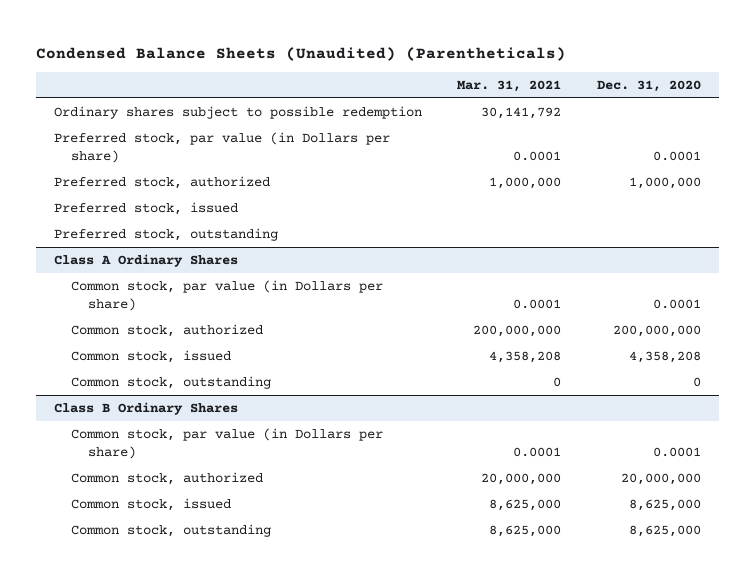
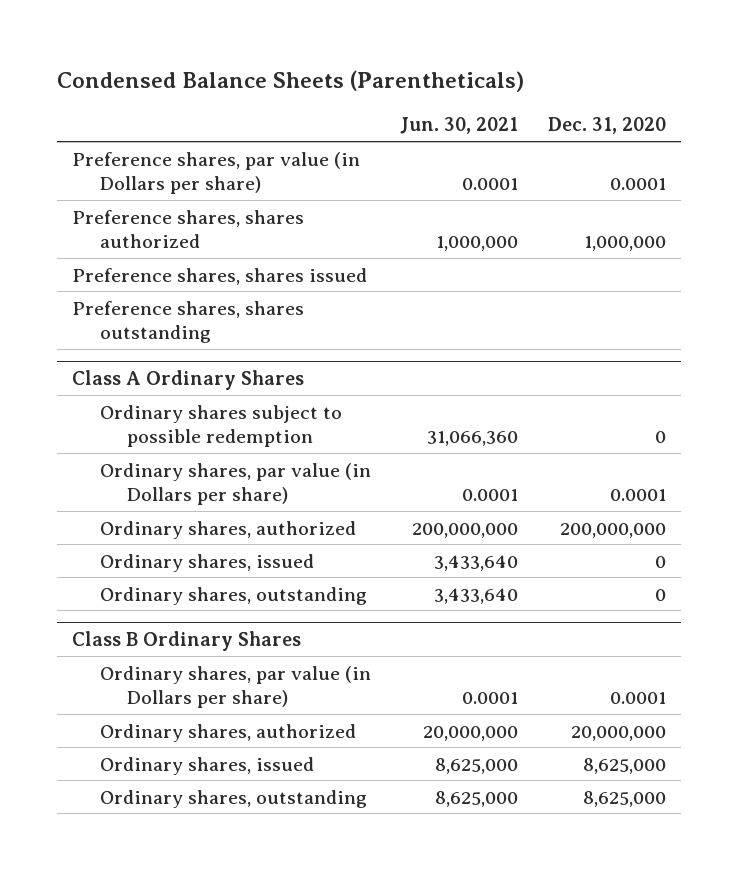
[35,46,566,61] Condensed Balance Sheets (Unaudited) (Parentheticals) -> [57,70,525,93] Condensed Balance Sheets (Parentheticals)
[457,79,562,92] Mar. 31, 2021 -> none
none -> [400,117,519,135] Jun. 30, 2021
[53,106,422,120] Ordinary shares subject to possible redemption -> none
[53,132,390,163] Preferred stock, par value (in Dollars per share) -> [72,151,361,195] Preference shares, par value (in Dollars per share)
[53,176,270,190] Preferred stock, authorized -> [72,209,305,249] Preference shares, shares authorized
[53,202,238,216] Preferred stock, issued -> [72,267,368,285] Preference shares, shares issued
[53,228,278,242] Preferred stock, outstanding -> [72,300,305,344] Preference shares, shares outstanding
none -> [99,404,342,448] Ordinary shares subject to possible redemption
[70,280,383,311] Common stock, par value (in Dollars per share) -> [99,462,371,506] Ordinary shares, par value (in Dollars per share)
[70,324,263,338] Common stock, authorized -> [99,520,356,539] Ordinary shares, authorized
[70,350,231,364] Common stock, issued -> [99,553,314,572] Ordinary shares, issued
[628,351,701,364] 4,358,208 -> [654,555,666,568] 0
[70,376,271,390] Common stock, outstanding -> [99,586,367,605] Ordinary shares, outstanding
[70,428,383,459] Common stock, par value (in Dollars per share) -> [99,665,371,709] Ordinary shares, par value (in Dollars per share)
[70,472,263,486] Common stock, authorized -> [99,723,356,742] Ordinary shares, authorized
[70,498,231,512] Common stock, issued -> [99,756,314,775] Ordinary shares, issued
[70,524,271,538] Common stock, outstanding -> [99,789,367,808] Ordinary shares, outstanding

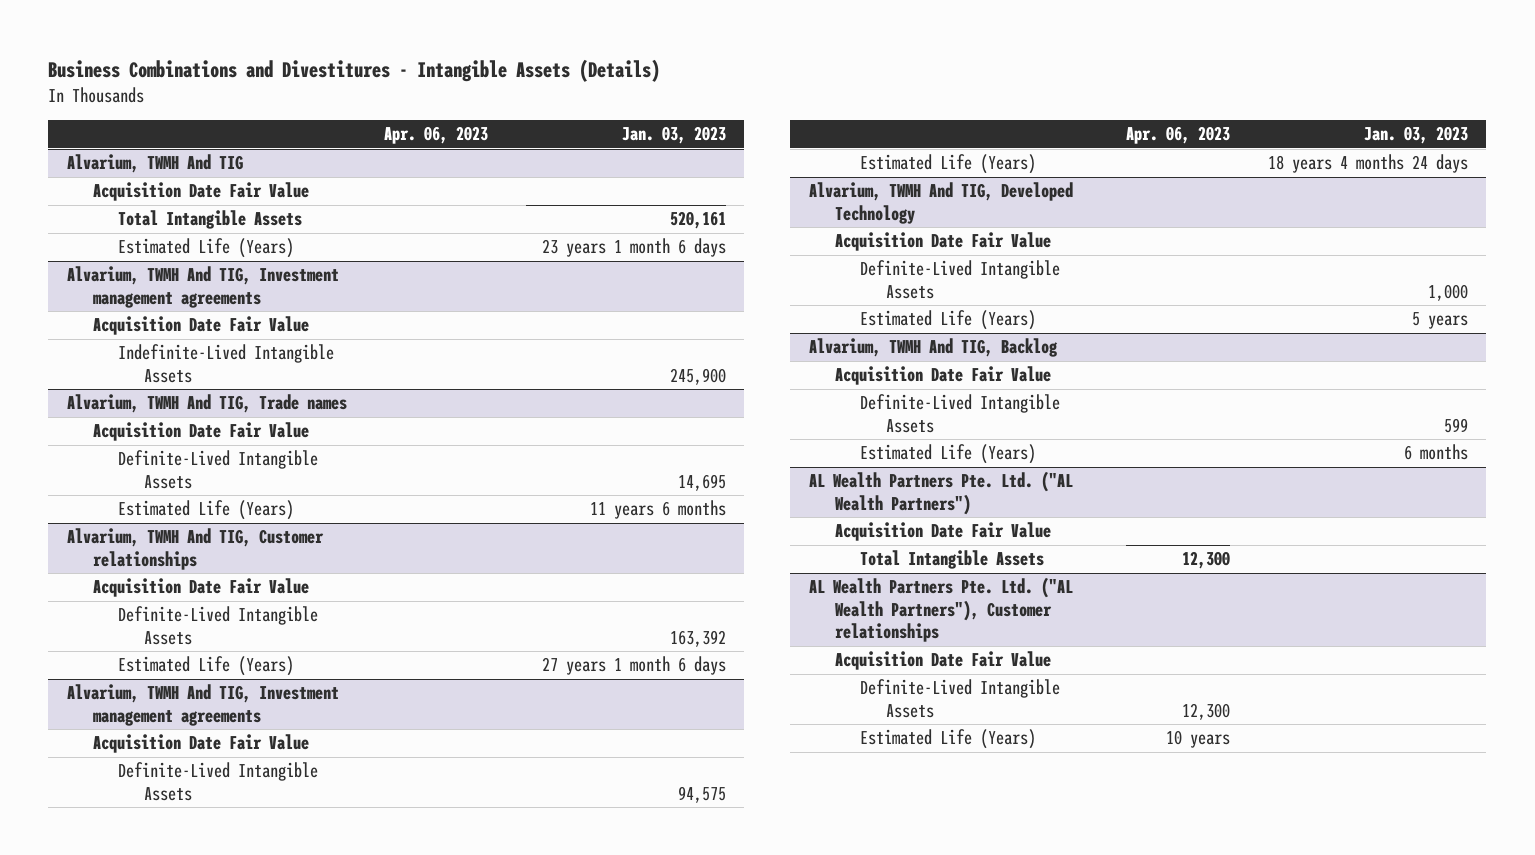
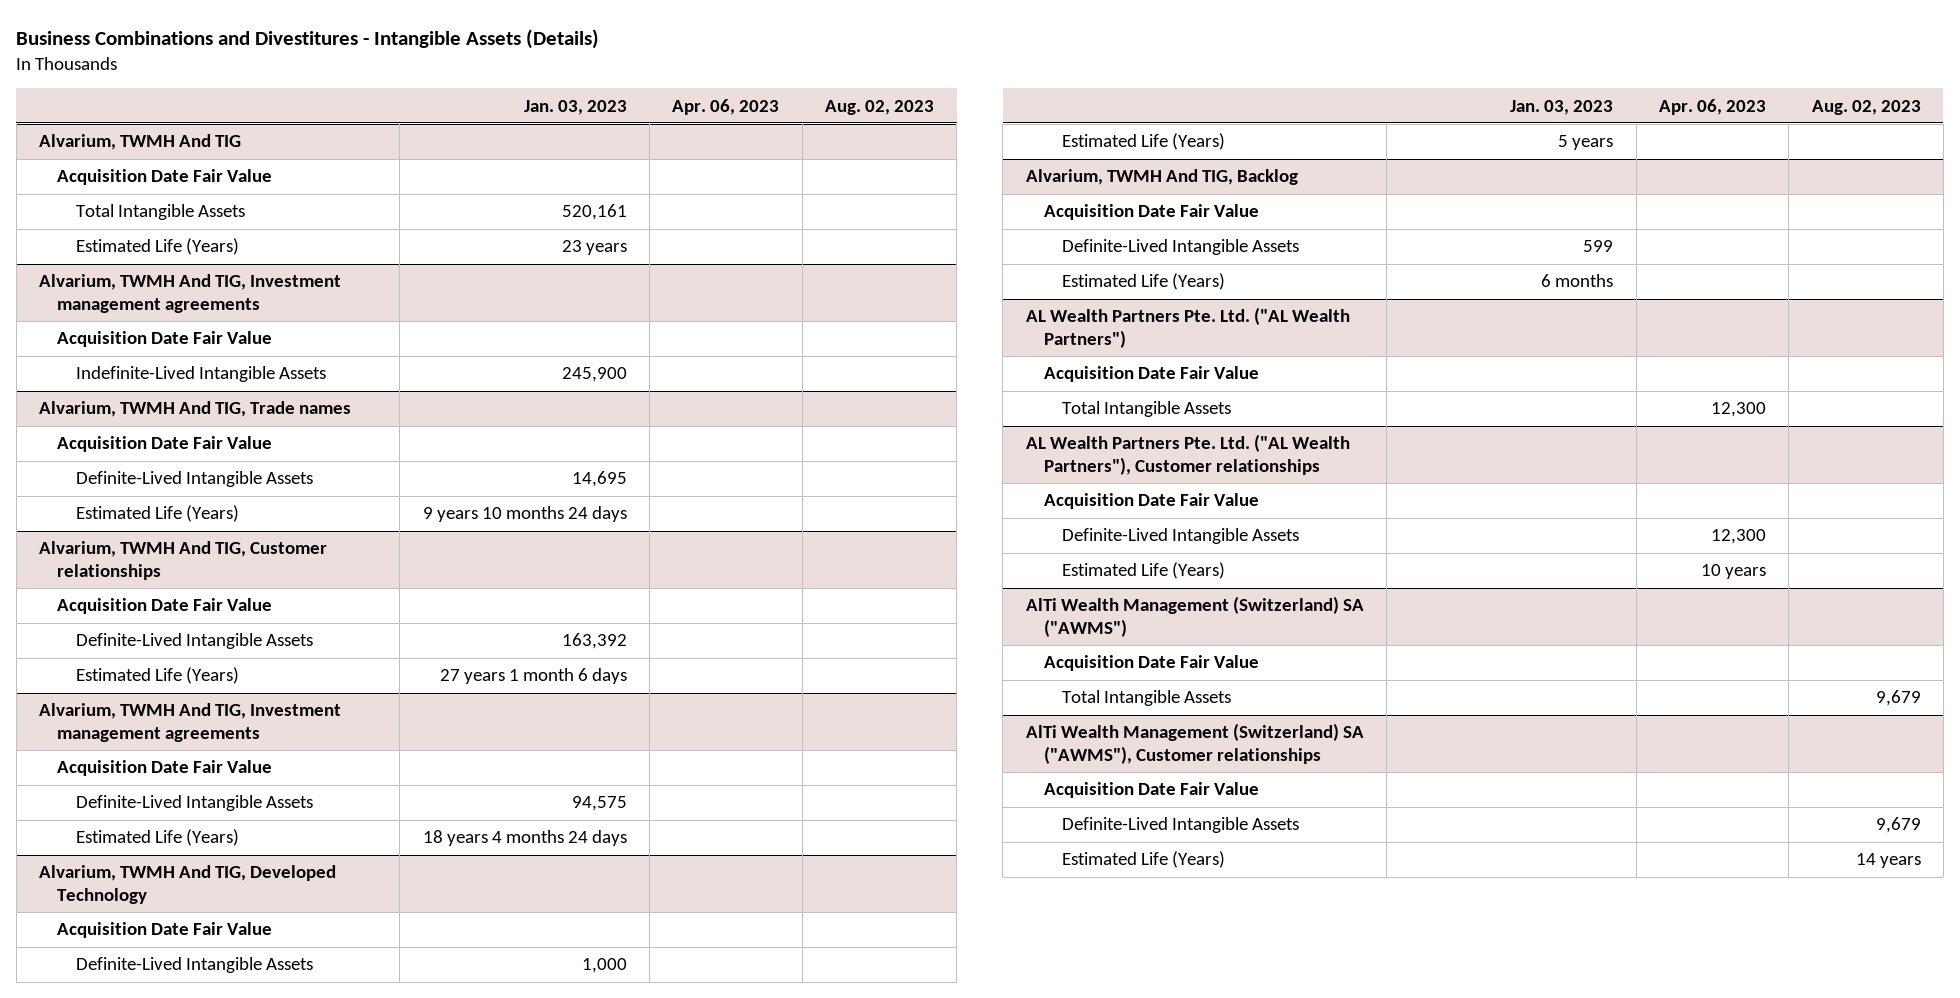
none -> [825,99,935,115] Aug. 02, 2023
[541,238,726,258] 23 years 1 month 6 days -> [561,240,627,256] 23 years
[589,500,726,520] 11 years 6 months -> [422,506,627,523] 9 years 10 months 24 days
none -> [1025,596,1364,637] AlTi Wealth Management (Switzerland) SA ("AWMS")
none -> [1044,655,1260,672] Acquisition Date Fair Value
none -> [1062,690,1232,707] Total Intangible Assets
none -> [1025,723,1364,764] AlTi Wealth Management (Switzerland) SA ("AWMS"), Customer relationships
none -> [1044,782,1260,799] Acquisition Date Fair Value
none -> [1062,817,1300,834] Definite-Lived Intangible Assets
none -> [1062,851,1226,869] Estimated Life (Years)

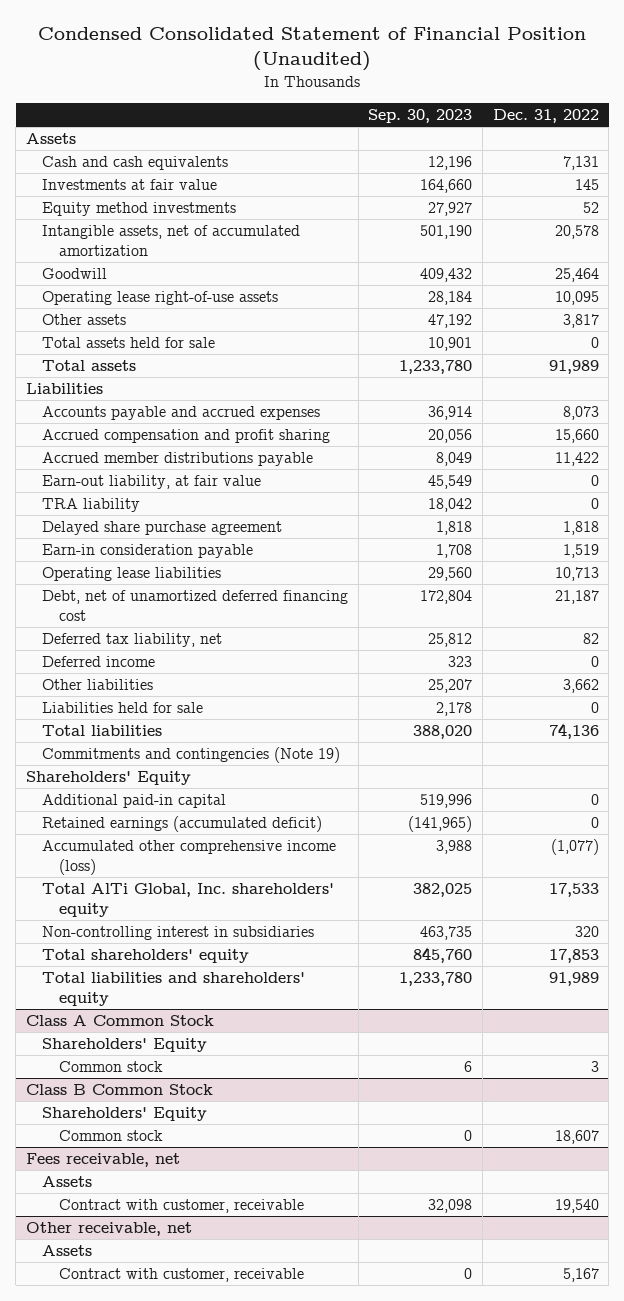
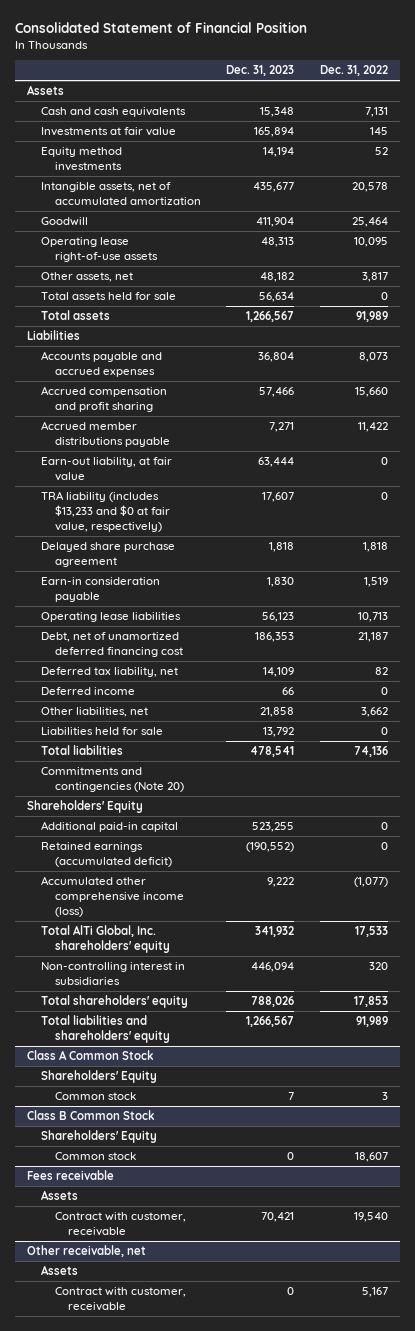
[38,27,587,72] Condensed Consolidated Statement of Financial Position (Unaudited) -> [14,21,307,33] Consolidated Statement of Financial Position
[368,108,473,123] Sep. 30, 2023 -> none
none -> [226,65,295,77] Dec. 31, 2023
[42,314,127,326] Other assets -> [41,272,134,283] Other assets, net
[42,498,141,513] TRA liability -> [41,491,170,533] TRA liability (includes $13,233 and $0 at fair value, respectively)
[42,679,154,691] Other liabilities -> [41,707,149,718] Other liabilities, net
[42,747,341,764] Commitments and contingencies (Note 19) -> [41,767,184,793] Commitments and contingencies (Note 20)
[25,1153,180,1168] Fees receivable, net -> [27,1170,115,1181] Fees receivable

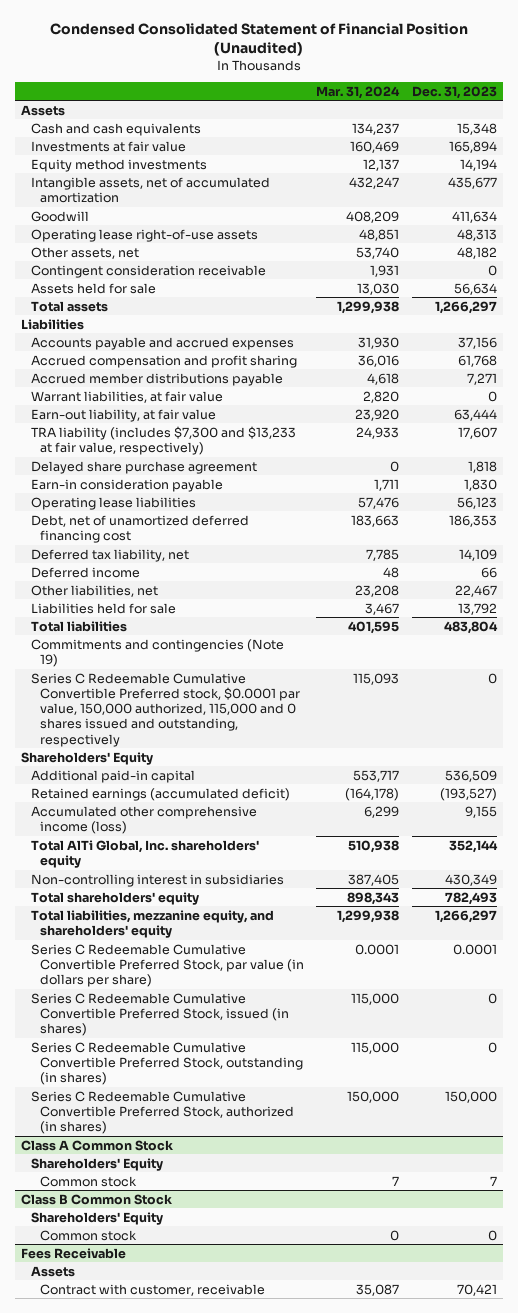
[14,21,307,33] Consolidated Statement of Financial Position -> [49,22,468,57] Condensed Consolidated Statement of Financial Position (Unaudited)
[319,65,388,77] Dec. 31, 2022 -> none
none -> [316,85,401,99] Mar. 31, 2024
[256,217,295,228] 411,904 -> [451,210,497,223] 411,634
none -> [30,264,266,278] Contingent consideration receivable
[41,292,177,301] Total assets held for sale -> [30,282,156,294] Assets held for sale
[246,311,295,323] 1,266,567 -> [434,300,497,314] 1,266,297
[258,352,295,363] 36,804 -> [457,336,497,349] 37,156
[259,387,295,398] 57,466 -> [457,354,497,367] 61,768
none -> [30,390,223,403] Warrant liabilities, at fair value
[41,491,170,533] TRA liability (includes $13,233 and $0 at fair value, respectively) -> [30,425,296,455] TRA liability (includes $7,300 and $13,233 at fair value, respectively)
[260,707,295,718] 21,858 -> [454,584,497,597] 22,467
[250,746,295,758] 478,541 -> [443,620,498,634] 483,804
[41,767,184,793] Commitments and contingencies (Note 20) -> [30,638,284,667] Commitments and contingencies (Note 19)
none -> [30,672,301,747] Series C Redeemable Cumulative Convertible Preferred stock, $0.0001 par value, 150,000 authorized, 115,000 and 0 shares issued and outstanding, respectively
[252,822,295,833] 523,255 -> [444,769,497,782] 536,509
[246,842,295,853] (190,552) -> [439,787,497,801] (193,527)
[267,877,295,888] 9,222 -> [464,805,497,818] 9,155
[255,926,295,938] 341,932 -> [448,839,498,853] 352,144
[251,962,295,973] 446,094 -> [444,873,497,886] 430,349
[251,996,295,1008] 788,026 -> [444,891,497,905] 782,493
[41,1015,170,1044] Total liabilities and shareholders' equity -> [30,909,274,938] Total liabilities, mezzanine equity, and shareholders' equity
[246,1016,295,1028] 1,266,567 -> [434,909,497,923] 1,266,297
none -> [30,943,305,988] Series C Redeemable Cumulative Convertible Preferred Stock, par value (in dollars per share)
none -> [30,992,290,1037] Series C Redeemable Cumulative Convertible Preferred Stock, issued (in shares)
none -> [30,1041,304,1086] Series C Redeemable Cumulative Convertible Preferred Stock, outstanding (in shares)
none -> [30,1090,295,1135] Series C Redeemable Cumulative Convertible Preferred Stock, authorized (in shares)
[27,1170,115,1181] Fees receivable -> [21,1247,127,1259] Fees Receivable
[27,1245,147,1258] Other receivable, net -> none
[41,1265,79,1276] Assets -> none
[54,1287,186,1312] Contract with customer, receivable -> none

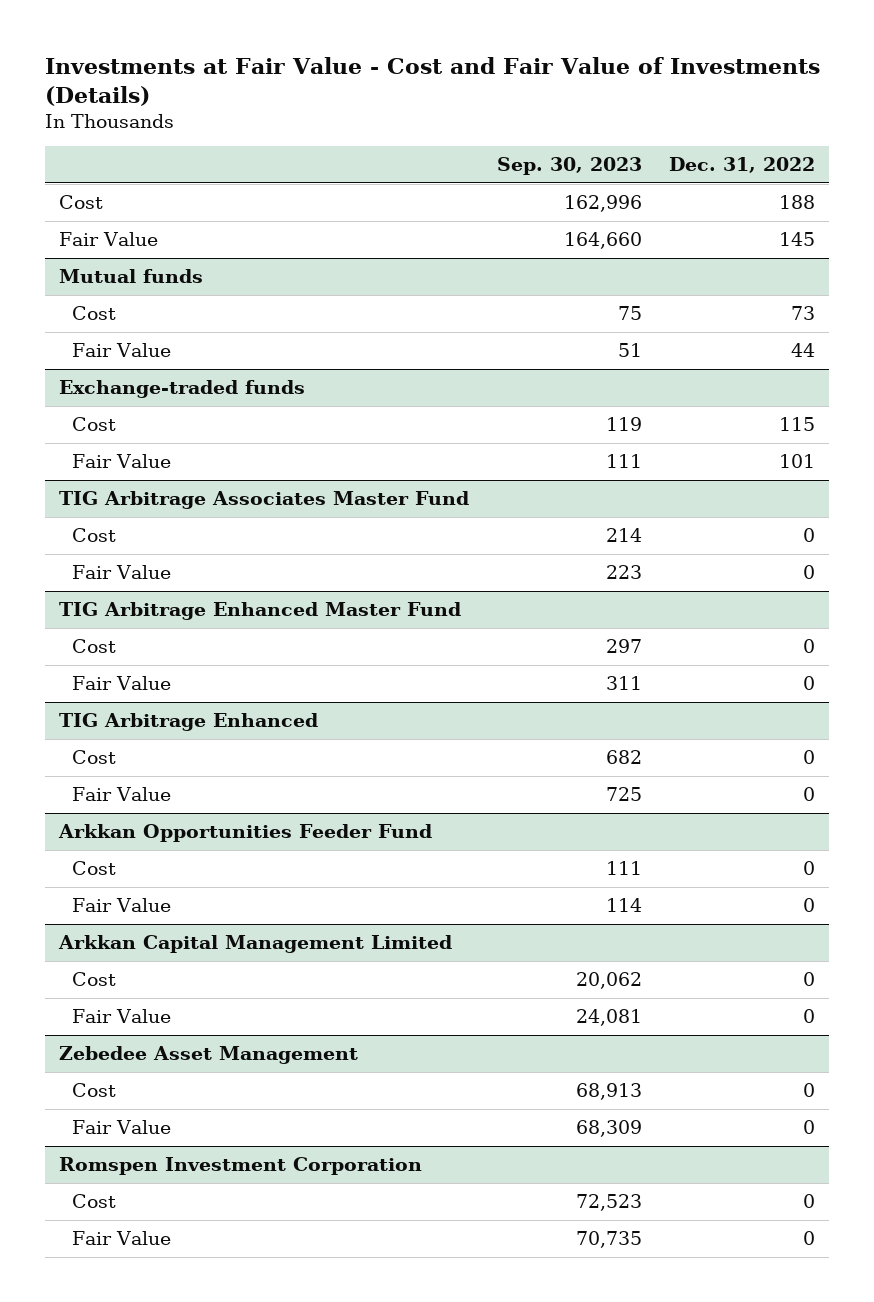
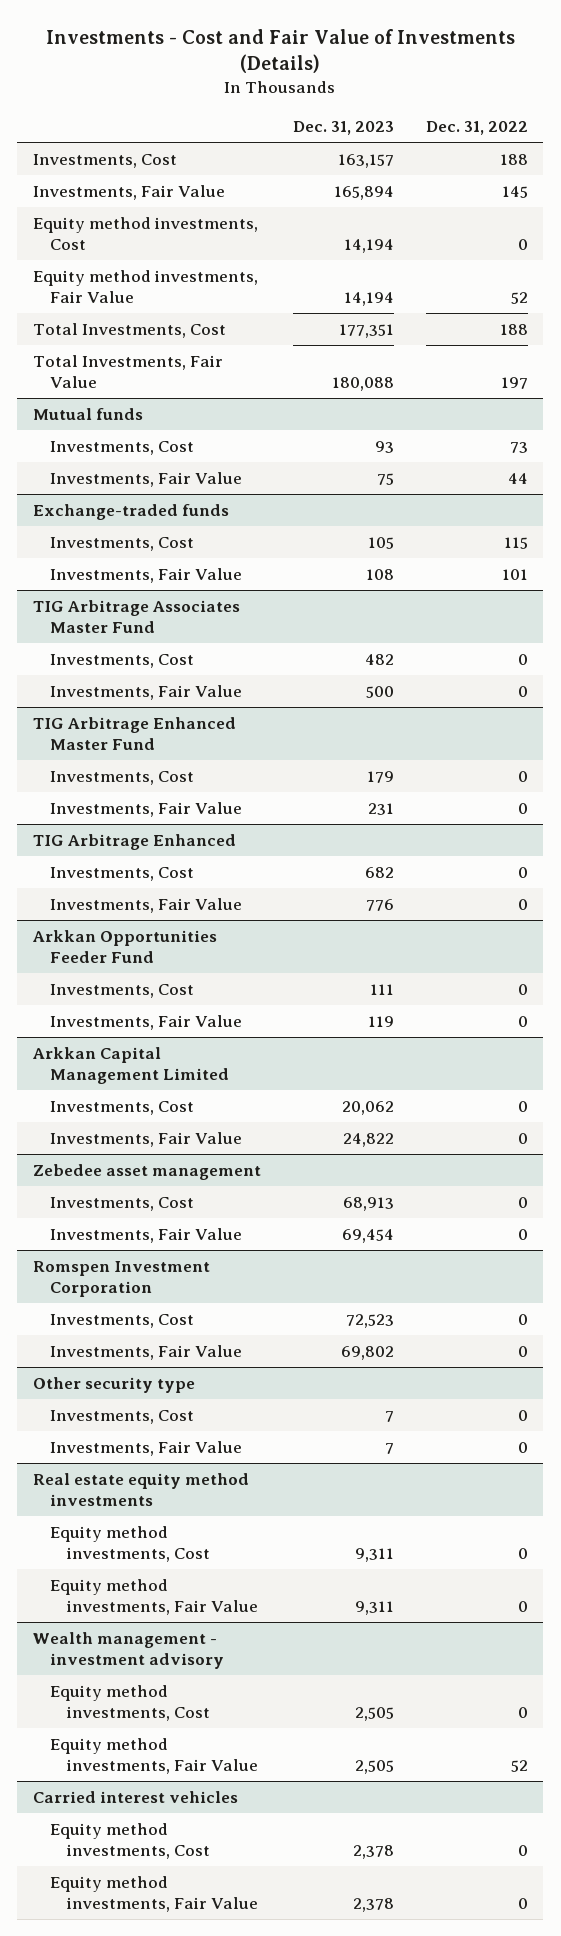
[45,56,821,106] Investments at Fair Value - Cost and Fair Value of Investments (Details) -> [46,28,516,74] Investments - Cost and Fair Value of Investments (Details)
[496,157,642,176] Sep. 30, 2023 -> none
none -> [292,121,394,136] Dec. 31, 2023
[58,195,103,210] Cost -> [33,153,178,168] Investments, Cost
[58,232,158,247] Fair Value -> [33,184,226,200] Investments, Fair Value
none -> [33,216,259,250] Equity method investments, Cost
none -> [33,269,259,303] Equity method investments, Fair Value
none -> [33,322,227,338] Total Investments, Cost
none -> [33,354,224,388] Total Investments, Fair Value
[72,306,117,321] Cost -> [49,440,194,455] Investments, Cost
[72,343,172,358] Fair Value -> [49,471,242,487] Investments, Fair Value
[72,417,117,432] Cost -> [49,536,194,551] Investments, Cost
[72,454,172,469] Fair Value -> [49,567,242,583] Investments, Fair Value
[72,528,117,543] Cost -> [49,653,194,668] Investments, Cost
[72,565,172,580] Fair Value -> [49,684,242,700] Investments, Fair Value
[72,639,117,654] Cost -> [49,770,194,785] Investments, Cost
[72,676,172,691] Fair Value -> [49,801,242,817] Investments, Fair Value
[72,750,117,765] Cost -> [49,866,194,881] Investments, Cost
[72,787,172,802] Fair Value -> [49,897,242,913] Investments, Fair Value
[72,861,117,876] Cost -> [49,983,194,998] Investments, Cost
[72,898,172,913] Fair Value -> [49,1014,242,1030] Investments, Fair Value
[72,972,117,987] Cost -> [49,1100,194,1115] Investments, Cost
[72,1009,172,1024] Fair Value -> [49,1131,242,1147] Investments, Fair Value
[58,1046,358,1065] Zebedee Asset Management -> [33,1163,262,1180] Zebedee asset management
[72,1083,117,1098] Cost -> [49,1196,194,1211] Investments, Cost
[72,1120,172,1135] Fair Value -> [49,1227,242,1243] Investments, Fair Value
[72,1194,117,1209] Cost -> [49,1313,194,1328] Investments, Cost
[72,1231,172,1246] Fair Value -> [49,1344,242,1360] Investments, Fair Value
none -> [33,1376,196,1393] Other security type
none -> [49,1409,194,1424] Investments, Cost
none -> [49,1440,242,1456] Investments, Fair Value
none -> [33,1472,250,1506] Real estate equity method investments
none -> [49,1525,210,1562] Equity method investments, Cost
none -> [49,1578,258,1615] Equity method investments, Fair Value
none -> [33,1631,224,1669] Wealth management - investment advisory
none -> [49,1684,210,1721] Equity method investments, Cost
none -> [49,1737,258,1774] Equity method investments, Fair Value
none -> [33,1790,239,1803] Carried interest vehicles
none -> [49,1822,210,1859] Equity method investments, Cost
none -> [49,1875,258,1912] Equity method investments, Fair Value

